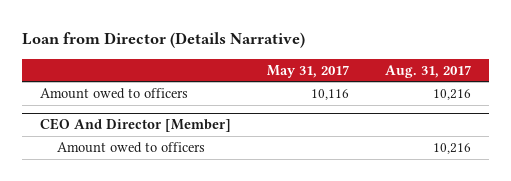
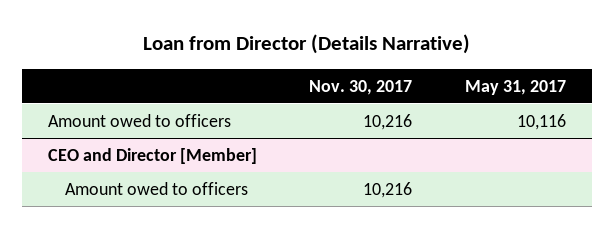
[385,64,472,78] Aug. 31, 2017 -> none
none -> [309,79,413,95] Nov. 30, 2017
[40,118,232,133] CEO And Director [Member] -> [48,147,258,164] CEO and Director [Member]

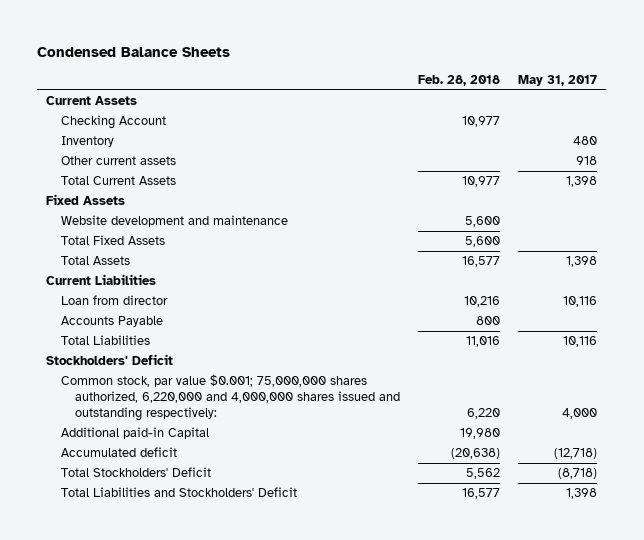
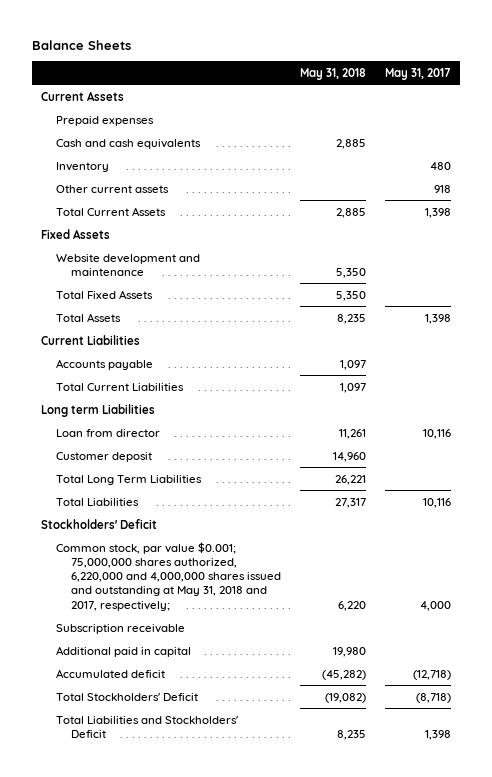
[37,47,231,58] Condensed Balance Sheets -> [31,39,131,50] Balance Sheets
[418,75,501,87] Feb. 28, 2018 -> none
none -> [300,67,367,80] May 31, 2018
[60,115,166,130] Checking Account -> none
none -> [56,115,155,126] Prepaid expenses
none -> [56,138,202,149] Cash and cash equivalents
none -> [56,358,154,370] Accounts payable
none -> [56,382,185,391] Total Current Liabilities
none -> [41,403,156,417] Long term Liabilities
[60,316,163,328] Accounts Payable -> none
none -> [56,451,153,462] Customer deposit
none -> [56,474,203,485] Total Long Term Liabilities
[60,374,401,422] Common stock, par value $0.001; 75,000,000 shares authorized, 6,220,000 and 4,000,000 shares issued and outstanding respectively: -> [56,541,282,611] Common stock, par value $0.001; 75,000,000 shares authorized, 6,220,000 and 4,000,000 shares issued and outstanding at May 31, 2018 and 2017, respectively;
none -> [56,623,186,634] Subscription receivable
[60,427,209,440] Additional paid-in Capital -> [56,645,192,657] Additional paid in capital

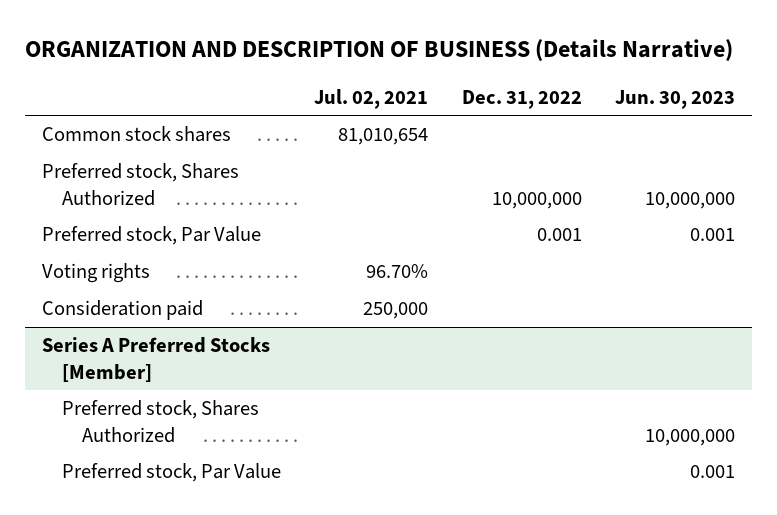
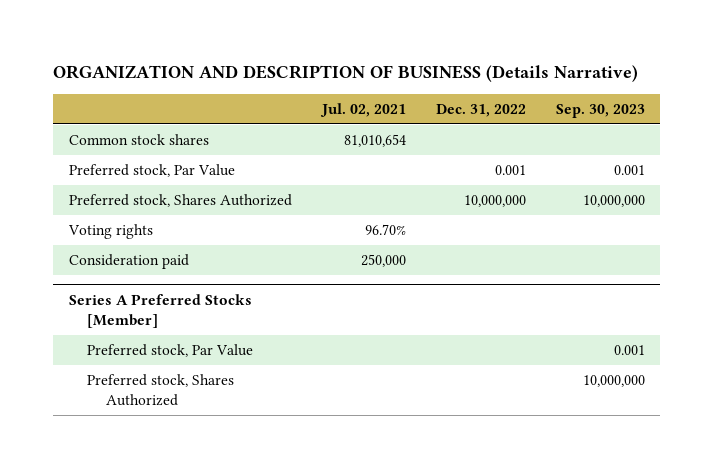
[615,89,736,109] Jun. 30, 2023 -> none
none -> [555,103,645,118] Sep. 30, 2023
[42,163,240,206] Preferred stock, Shares Authorized -> [68,194,292,208] Preferred stock, Shares Authorized
[61,400,259,443] Preferred stock, Shares Authorized -> [87,374,235,407] Preferred stock, Shares Authorized

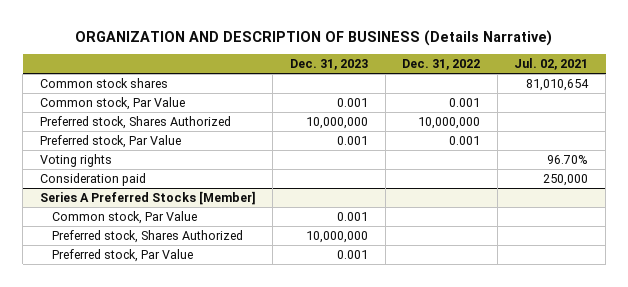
[555,103,645,118] Sep. 30, 2023 -> none
none -> [289,59,368,71] Dec. 31, 2023
none -> [39,96,185,110] Common stock, Par Value
[68,164,235,178] Preferred stock, Par Value -> [39,134,181,148] Preferred stock, Par Value
none -> [51,210,197,224] Common stock, Par Value
[87,344,254,358] Preferred stock, Par Value -> [51,248,193,262] Preferred stock, Par Value

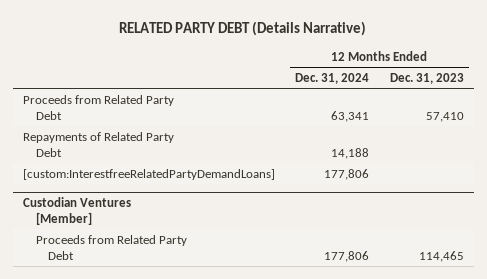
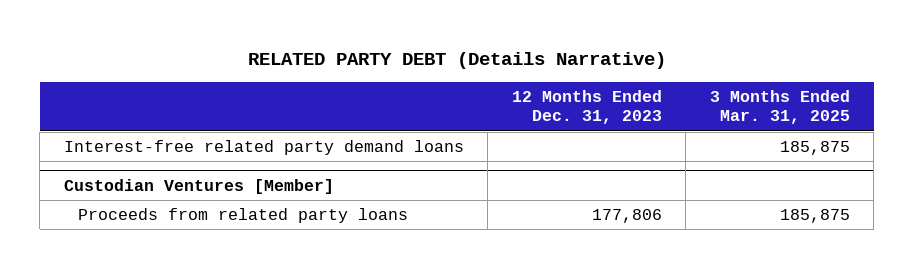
[295,73,370,85] Dec. 31, 2024 -> none
none -> [709,90,850,125] 3 Months Ended Mar. 31, 2025
[23,94,175,120] Proceeds from Related Party Debt -> none
[23,131,175,157] Repayments of Related Party Debt -> none
[23,168,276,180] [custom:InterestfreeRelatedPartyDemandLoans] -> [63,140,464,156] Interest-free related party demand loans
[35,234,187,260] Proceeds from Related Party Debt -> [77,208,408,224] Proceeds from related party loans
[418,250,464,262] 114,465 -> [591,209,662,224] 177,806

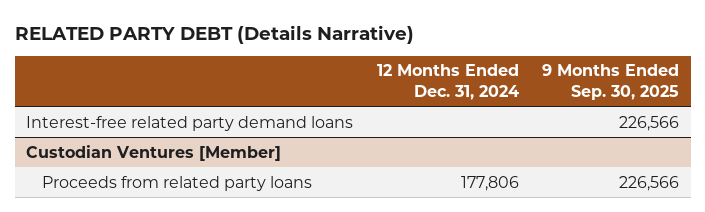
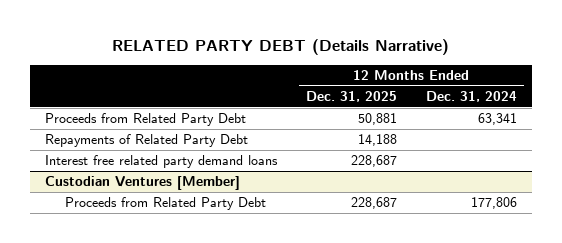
[541,64,679,100] 9 Months Ended Sep. 30, 2025 -> none
none -> [305,91,397,103] Dec. 31, 2025
none -> [44,113,246,127] Proceeds from Related Party Debt
none -> [44,134,248,148] Repayments of Related Party Debt
[26,115,354,131] Interest-free related party demand loans -> [44,155,278,169] Interest free related party demand loans
[41,175,312,191] Proceeds from related party loans -> [64,197,266,211] Proceeds from Related Party Debt

